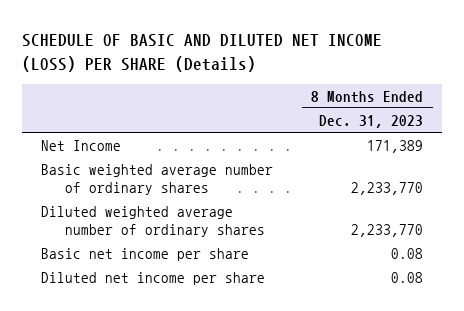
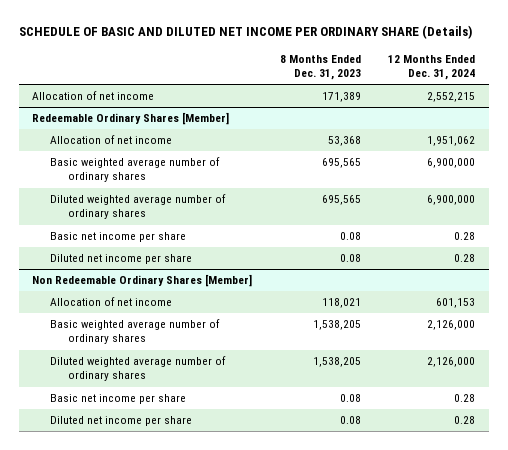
[22,34,383,72] SCHEDULE OF BASIC AND DILUTED NET INCOME (LOSS) PER SHARE (Details) -> [18,25,472,40] SCHEDULE OF BASIC AND DILUTED NET INCOME PER ORDINARY SHARE (Details)
none -> [388,54,476,81] 12 Months Ended Dec. 31, 2024
[41,139,122,151] Net Income -> [32,91,155,101] Allocation of net income
none -> [32,112,230,126] Redeemable Ordinary Shares [Member]
none -> [49,135,172,145] Allocation of net income
[351,181,424,195] 2,233,770 -> [321,158,361,169] 695,565
[351,223,424,237] 2,233,770 -> [321,195,361,206] 695,565
none -> [32,274,253,288] Non Redeemable Ordinary Shares [Member]
none -> [49,297,172,307] Allocation of net income
none -> [49,319,220,345] Basic weighted average number of ordinary shares
none -> [49,356,226,382] Diluted weighted average number of ordinary shares
none -> [49,394,186,405] Basic net income per share
none -> [49,416,192,427] Diluted net income per share

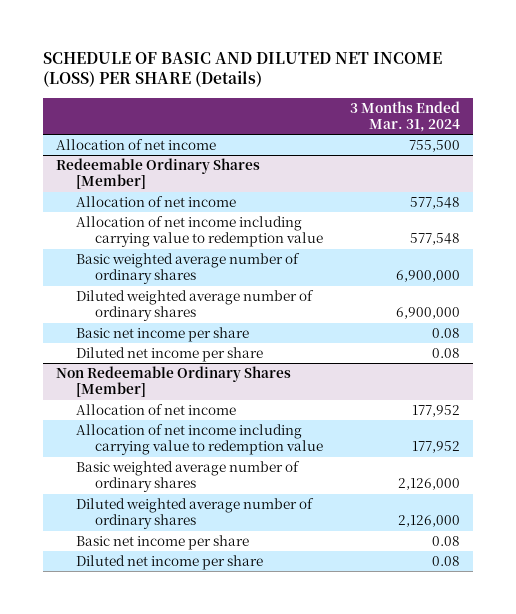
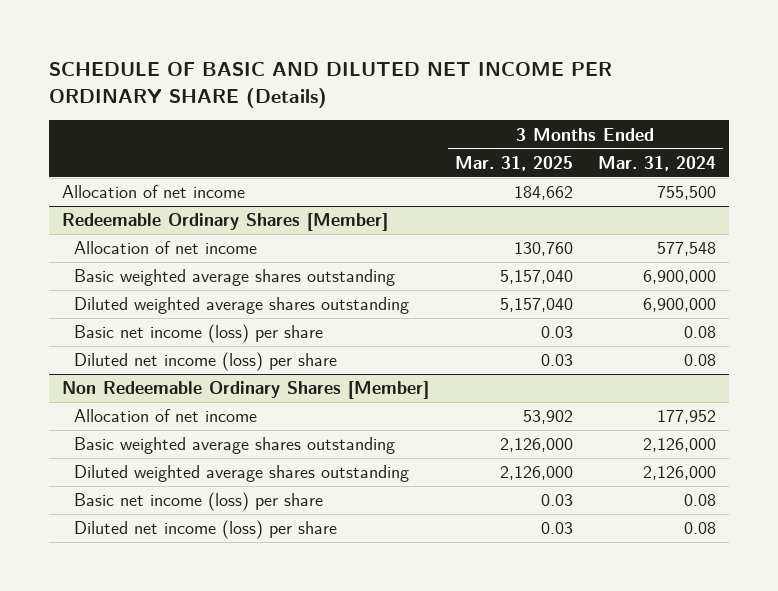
[43,51,443,88] SCHEDULE OF BASIC AND DILUTED NET INCOME (LOSS) PER SHARE (Details) -> [49,62,613,109] SCHEDULE OF BASIC AND DILUTED NET INCOME PER ORDINARY SHARE (Details)
none -> [454,155,573,171] Mar. 31, 2025
[75,216,324,248] Allocation of net income including carrying value to redemption value -> none
[75,253,300,285] Basic weighted average number of ordinary shares -> [74,269,396,287] Basic weighted average shares outstanding
[75,290,314,322] Diluted weighted average number of ordinary shares -> [74,297,410,315] Diluted weighted average shares outstanding
[75,327,249,343] Basic net income per share -> [74,324,324,344] Basic net income (loss) per share
[75,347,263,363] Diluted net income per share -> [74,352,338,372] Diluted net income (loss) per share
[75,424,324,456] Allocation of net income including carrying value to redemption value -> none
[75,461,300,493] Basic weighted average number of ordinary shares -> [74,437,396,455] Basic weighted average shares outstanding
[75,498,314,530] Diluted weighted average number of ordinary shares -> [74,465,410,483] Diluted weighted average shares outstanding
[75,535,249,551] Basic net income per share -> [74,492,324,512] Basic net income (loss) per share
[75,555,263,571] Diluted net income per share -> [74,520,338,540] Diluted net income (loss) per share

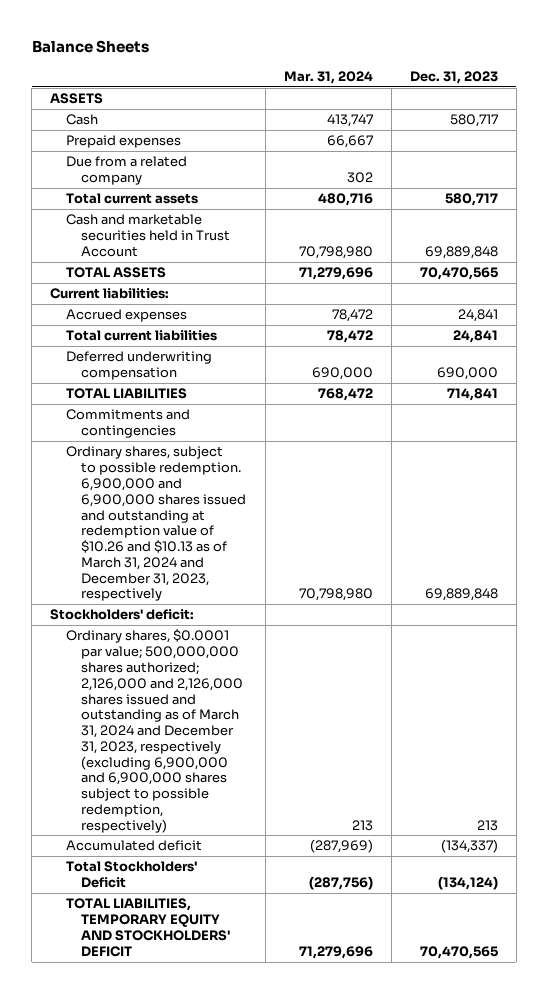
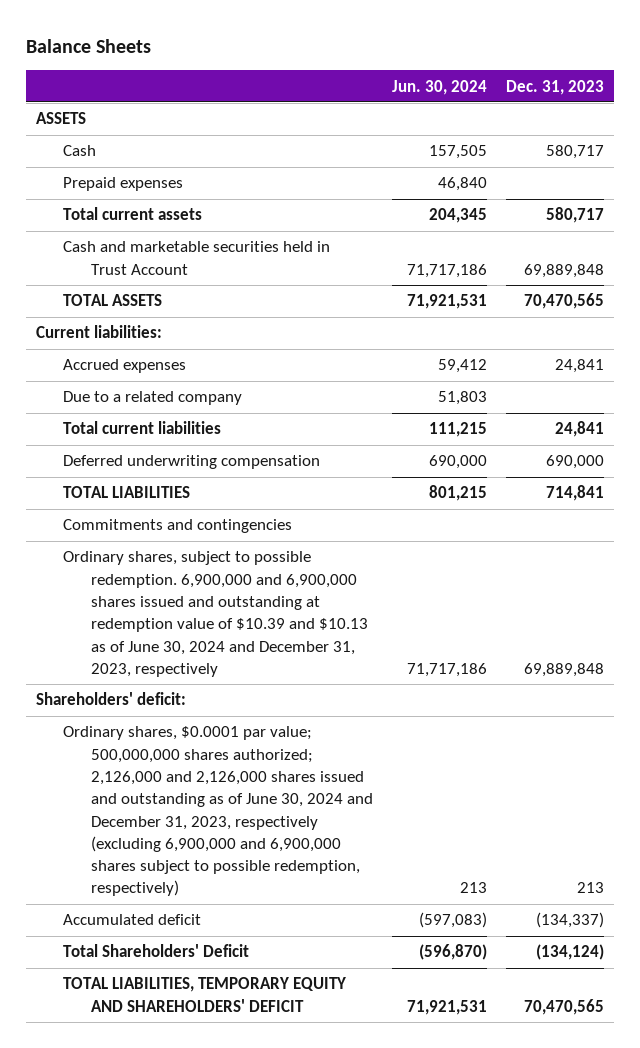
[283,70,373,84] Mar. 31, 2024 -> none
none -> [392,79,488,95] Jun. 30, 2024
[65,156,187,186] Due from a related company -> none
none -> [63,391,243,406] Due to a related company
[65,446,247,602] Ordinary shares, subject to possible redemption. 6,900,000 and 6,900,000 shares issued and outstanding at redemption value of $10.26 and $10.13 as of March 31, 2024 and December 31, 2023, respectively -> [63,551,368,677] Ordinary shares, subject to possible redemption. 6,900,000 and 6,900,000 shares issued and outstanding at redemption value of $10.39 and $10.13 as of June 30, 2024 and December 31, 2023, respectively
[50,609,195,621] Stockholders' deficit: -> [35,692,186,706] Shareholders' deficit:
[65,629,244,833] Ordinary shares, $0.0001 par value; 500,000,000 shares authorized; 2,126,000 and 2,126,000 shares issued and outstanding as of March 31, 2024 and December 31, 2023, respectively (excluding 6,900,000 and 6,900,000 shares subject to possible redemption, respectively) -> [63,726,373,897] Ordinary shares, $0.0001 par value; 500,000,000 shares authorized; 2,126,000 and 2,126,000 shares issued and outstanding as of June 30, 2024 and December 31, 2023, respectively (excluding 6,900,000 and 6,900,000 shares subject to possible redemption, respectively)
[65,861,197,889] Total Stockholders' Deficit -> [63,944,250,958] Total Shareholders' Deficit
[65,898,231,957] TOTAL LIABILITIES, TEMPORARY EQUITY AND STOCKHOLDERS' DEFICIT -> [63,977,347,1012] TOTAL LIABILITIES, TEMPORARY EQUITY AND SHAREHOLDERS' DEFICIT

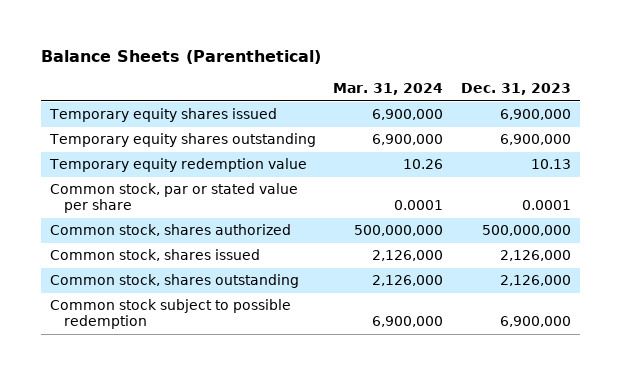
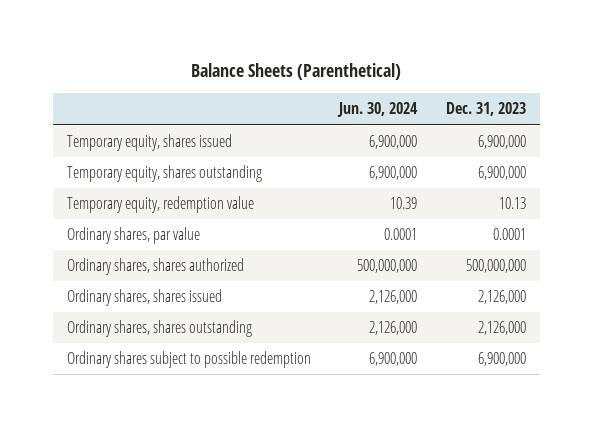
[333,83,444,96] Mar. 31, 2024 -> none
none -> [337,102,419,118] Jun. 30, 2024
[48,108,277,123] Temporary equity shares issued -> [67,134,233,152] Temporary equity, shares issued
[48,133,316,148] Temporary equity shares outstanding -> [67,165,263,183] Temporary equity, shares outstanding
[48,158,307,173] Temporary equity redemption value -> [67,196,255,214] Temporary equity, redemption value
[49,183,298,214] Common stock, par or stated value per share -> [67,227,201,245] Ordinary shares, par value
[49,224,291,237] Common stock, shares authorized -> [67,258,245,276] Ordinary shares, shares authorized
[49,249,260,262] Common stock, shares issued -> [67,289,223,307] Ordinary shares, shares issued
[49,274,299,289] Common stock, shares outstanding -> [67,320,253,338] Ordinary shares, shares outstanding
[49,299,291,330] Common stock subject to possible redemption -> [67,351,312,369] Ordinary shares subject to possible redemption

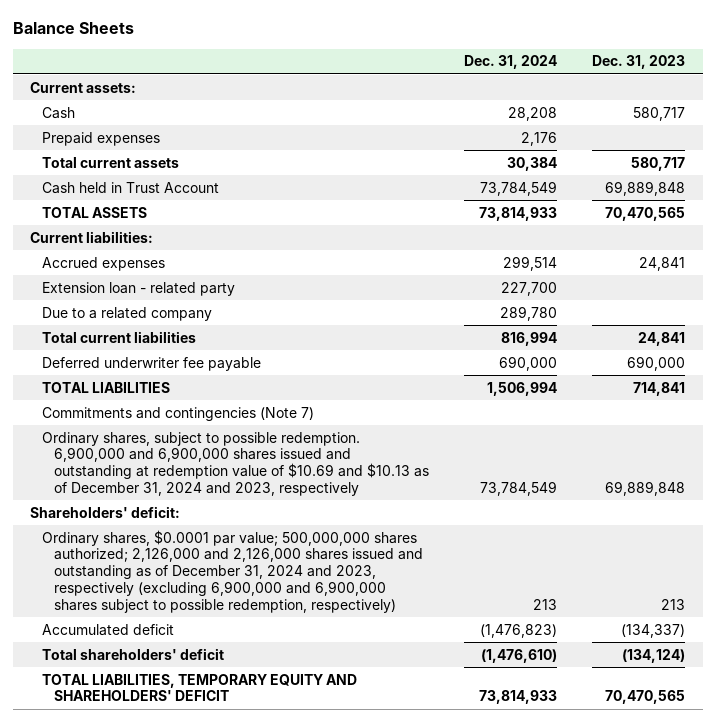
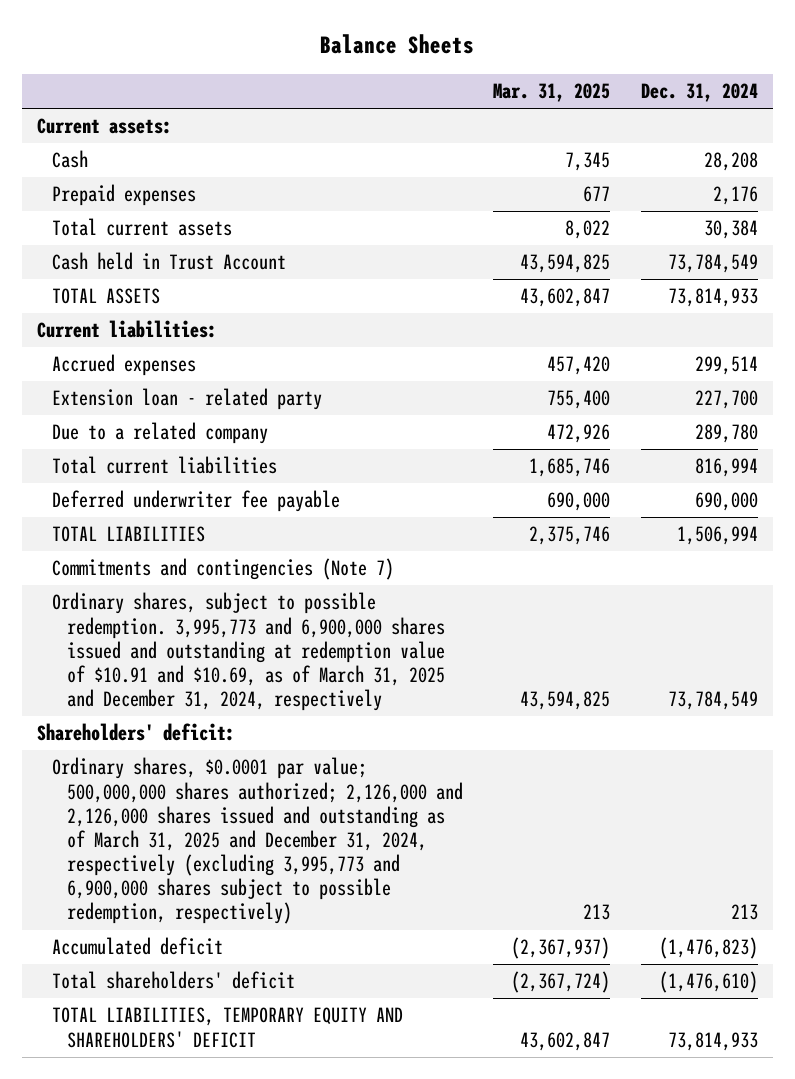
[592,55,686,70] Dec. 31, 2023 -> none
none -> [493,83,611,103] Mar. 31, 2025
[42,431,430,496] Ordinary shares, subject to possible redemption. 6,900,000 and 6,900,000 shares issued and outstanding at redemption value of $10.69 and $10.13 as of December 31, 2024 and 2023, respectively -> [52,592,446,712] Ordinary shares, subject to possible redemption. 3,995,773 and 6,900,000 shares issued and outstanding at redemption value of $10.91 and $10.69, as of March 31, 2025 and December 31, 2024, respectively
[42,529,424,613] Ordinary shares, $0.0001 par value; 500,000,000 shares authorized; 2,126,000 and 2,126,000 shares issued and outstanding as of December 31, 2024 and 2023, respectively (excluding 6,900,000 and 6,900,000 shares subject to possible redemption, respectively) -> [52,757,464,925] Ordinary shares, $0.0001 par value; 500,000,000 shares authorized; 2,126,000 and 2,126,000 shares issued and outstanding as of March 31, 2025 and December 31, 2024, respectively (excluding 3,995,773 and 6,900,000 shares subject to possible redemption, respectively)

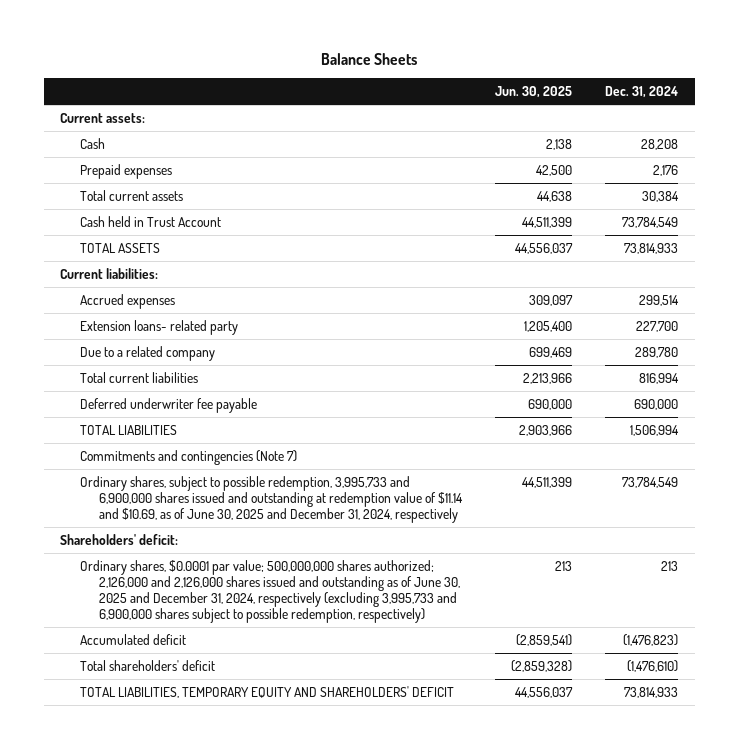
[493,83,611,103] Mar. 31, 2025 -> none
none -> [494,86,572,99] Jun. 30, 2025
[52,388,323,411] Extension loan - related party -> [79,319,238,335] Extension loans- related party
[52,592,446,712] Ordinary shares, subject to possible redemption. 3,995,773 and 6,900,000 shares issued and outstanding at redemption value of $10.91 and $10.69, as of March 31, 2025 and December 31, 2024, respectively -> [79,475,463,524] Ordinary shares, subject to possible redemption, 3,995,733 and 6,900,000 shares issued and outstanding at redemption value of $11.14 and $10.69, as of June 30, 2025 and December 31, 2024, respectively
[52,757,464,925] Ordinary shares, $0.0001 par value; 500,000,000 shares authorized; 2,126,000 and 2,126,000 shares issued and outstanding as of March 31, 2025 and December 31, 2024, respectively (excluding 3,995,773 and 6,900,000 shares subject to possible redemption, respectively) -> [79,559,460,624] Ordinary shares, $0.0001 par value; 500,000,000 shares authorized; 2,126,000 and 2,126,000 shares issued and outstanding as of June 30, 2025 and December 31, 2024, respectively (excluding 3,995,733 and 6,900,000 shares subject to possible redemption, respectively)

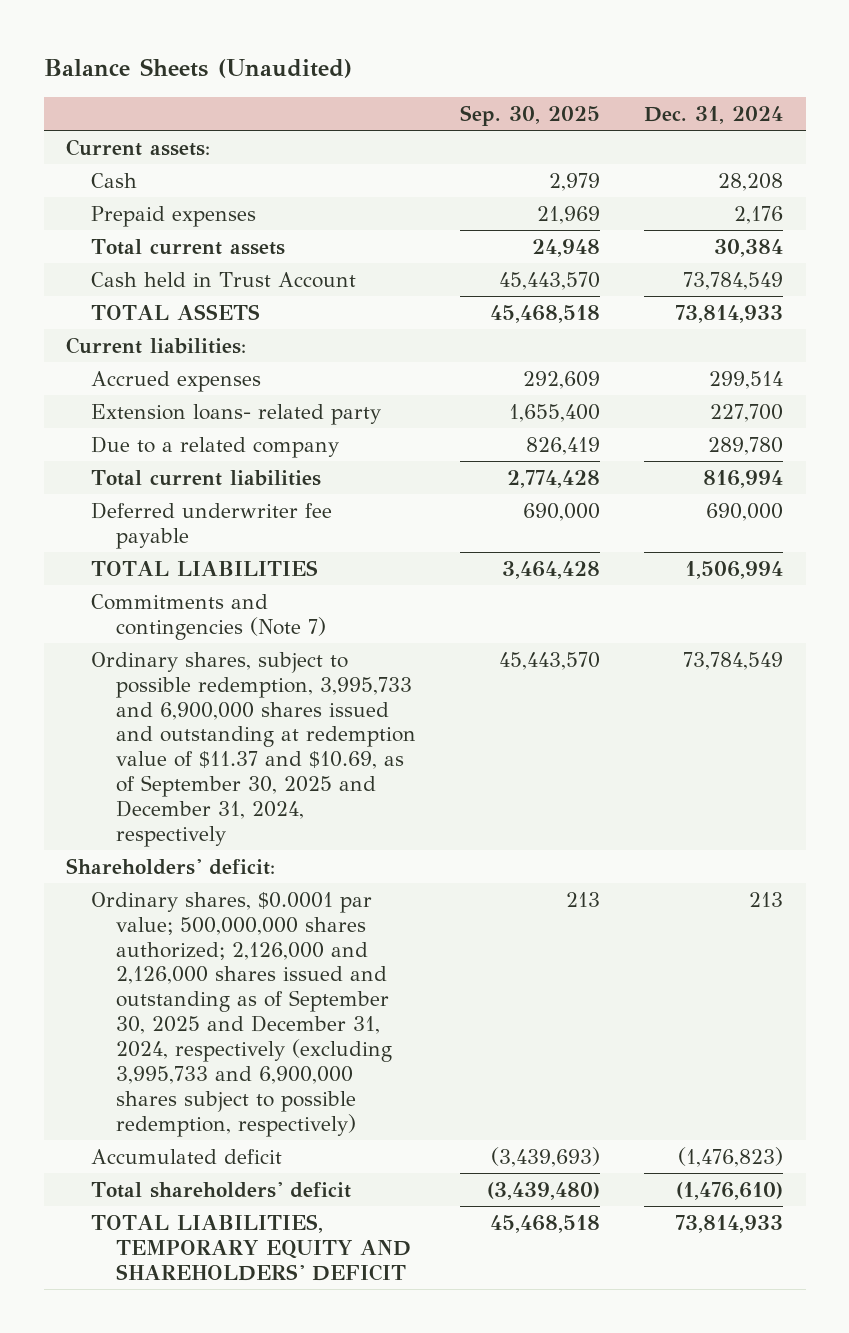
[321,52,418,65] Balance Sheets -> [43,58,352,79] Balance Sheets (Unaudited)
[494,86,572,99] Jun. 30, 2025 -> none
none -> [460,104,601,126] Sep. 30, 2025
[79,475,463,524] Ordinary shares, subject to possible redemption, 3,995,733 and 6,900,000 shares issued and outstanding at redemption value of $11.14 and $10.69, as of June 30, 2025 and December 31, 2024, respectively -> [90,651,417,848] Ordinary shares, subject to possible redemption, 3,995,733 and 6,900,000 shares issued and outstanding at redemption value of $11.37 and $10.69, as of September 30, 2025 and December 31, 2024, respectively
[79,559,460,624] Ordinary shares, $0.0001 par value; 500,000,000 shares authorized; 2,126,000 and 2,126,000 shares issued and outstanding as of June 30, 2025 and December 31, 2024, respectively (excluding 3,995,733 and 6,900,000 shares subject to possible redemption, respectively) -> [90,891,393,1137] Ordinary shares, $0.0001 par value; 500,000,000 shares authorized; 2,126,000 and 2,126,000 shares issued and outstanding as of September 30, 2025 and December 31, 2024, respectively (excluding 3,995,733 and 6,900,000 shares subject to possible redemption, respectively)

